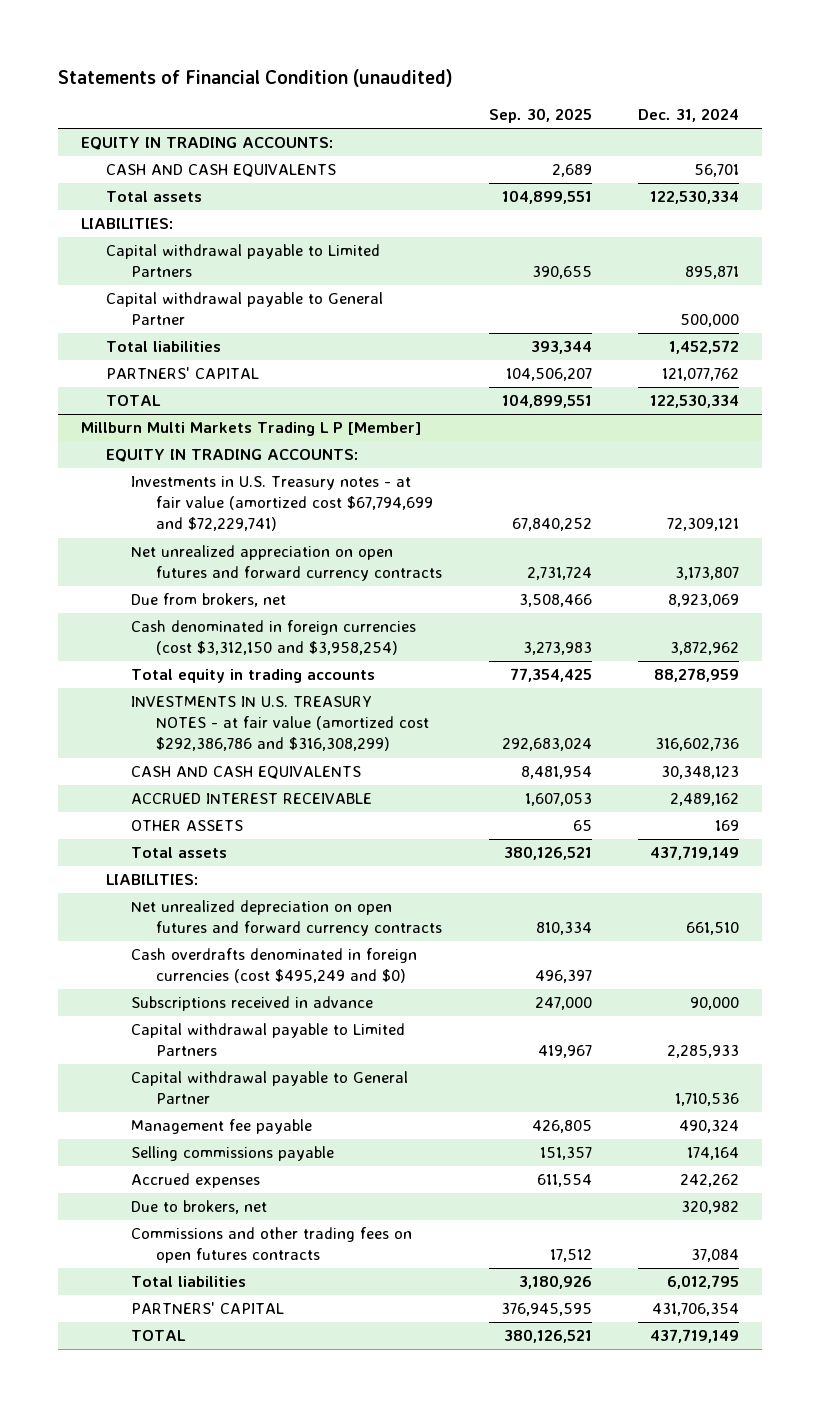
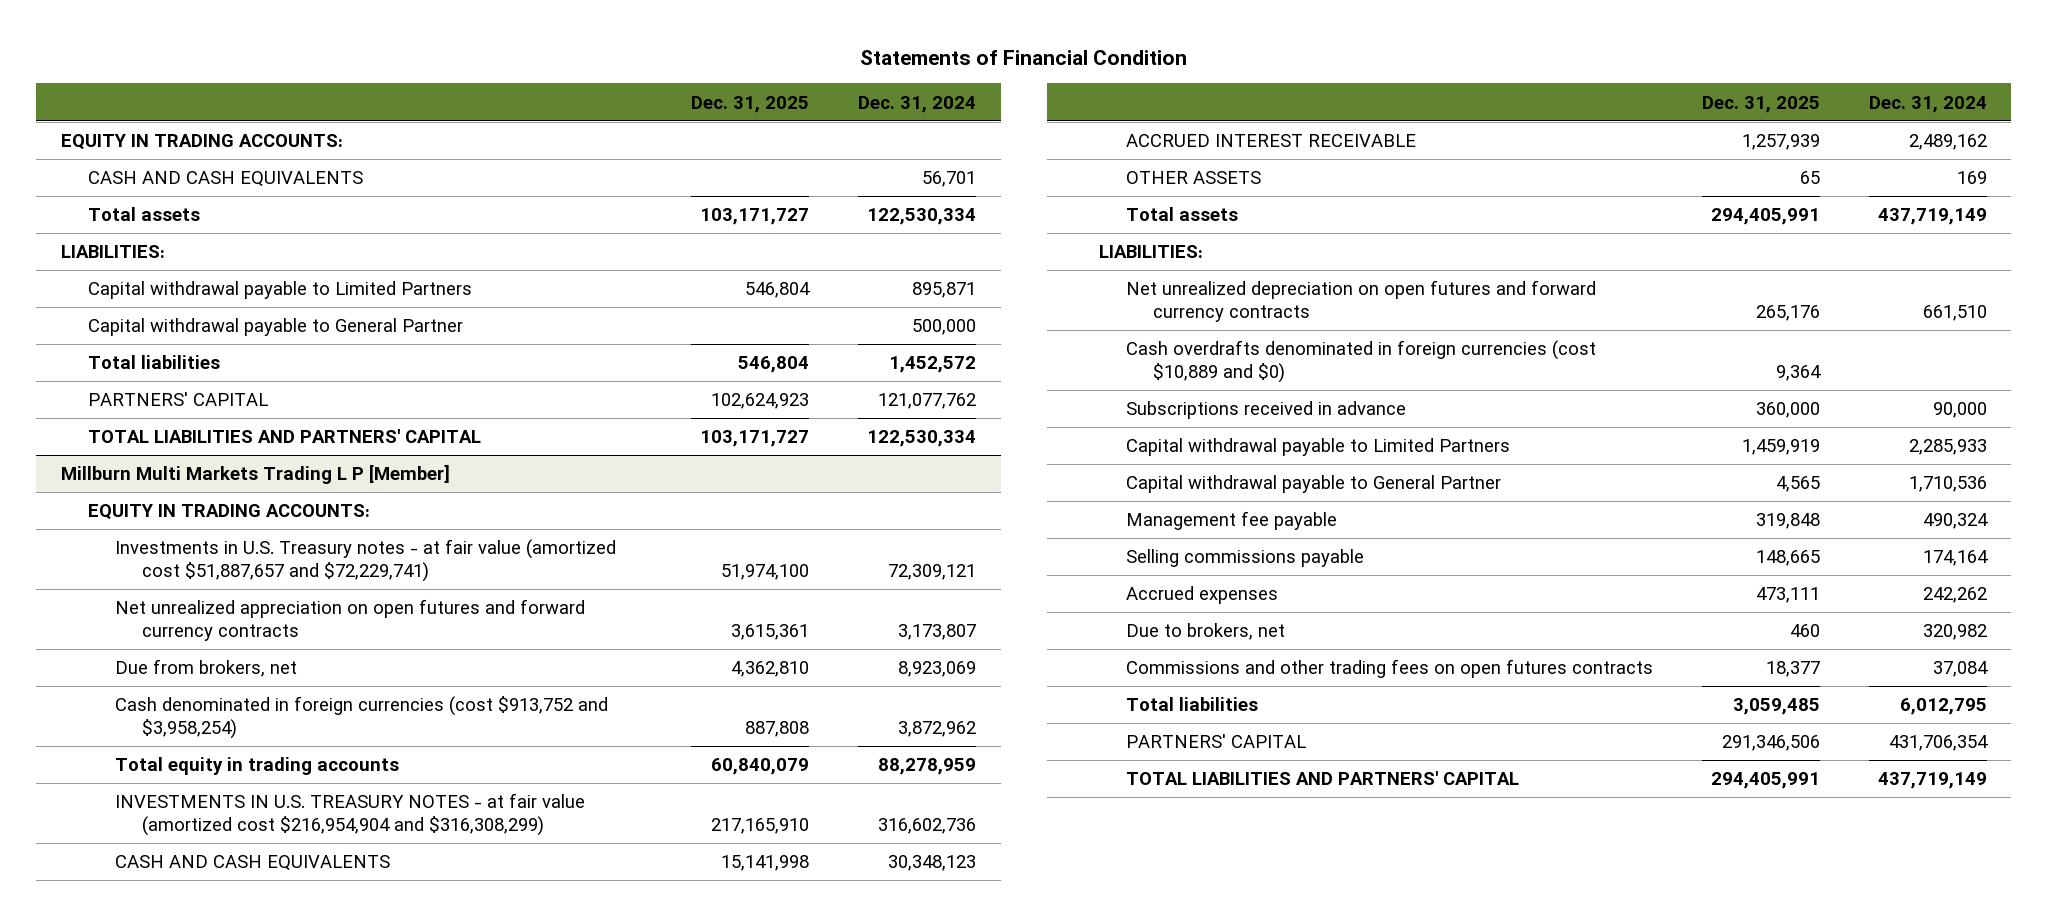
[58,69,454,88] Statements of Financial Condition (unaudited) -> [859,49,1187,65] Statements of Financial Condition
[488,108,592,124] Sep. 30, 2025 -> none
none -> [691,95,810,113] Dec. 31, 2025
[106,395,162,407] TOTAL -> [87,429,481,444] TOTAL LIABILITIES AND PARTNERS' CAPITAL
[131,476,434,532] Investments in U.S. Treasury notes - at fair value (amortized cost $67,794,699 and $72,229,741) -> [115,539,617,583] Investments in U.S. Treasury notes - at fair value (amortized cost $51,887,657 and $72,229,741)
[131,620,417,656] Cash denominated in foreign currencies (cost $3,312,150 and $3,958,254) -> [115,696,609,740] Cash denominated in foreign currencies (cost $913,752 and $3,958,254)
[131,696,430,752] INVESTMENTS IN U.S. TREASURY NOTES - at fair value (amortized cost $292,386,786 and $316,308,299) -> [115,793,586,837] INVESTMENTS IN U.S. TREASURY NOTES - at fair value (amortized cost $216,954,904 and $316,308,299)
[131,948,418,984] Cash overdrafts denominated in foreign currencies (cost $495,249 and $0) -> [1125,340,1596,384] Cash overdrafts denominated in foreign currencies (cost $10,889 and $0)
[131,1330,187,1342] TOTAL -> [1125,771,1519,786] TOTAL LIABILITIES AND PARTNERS' CAPITAL

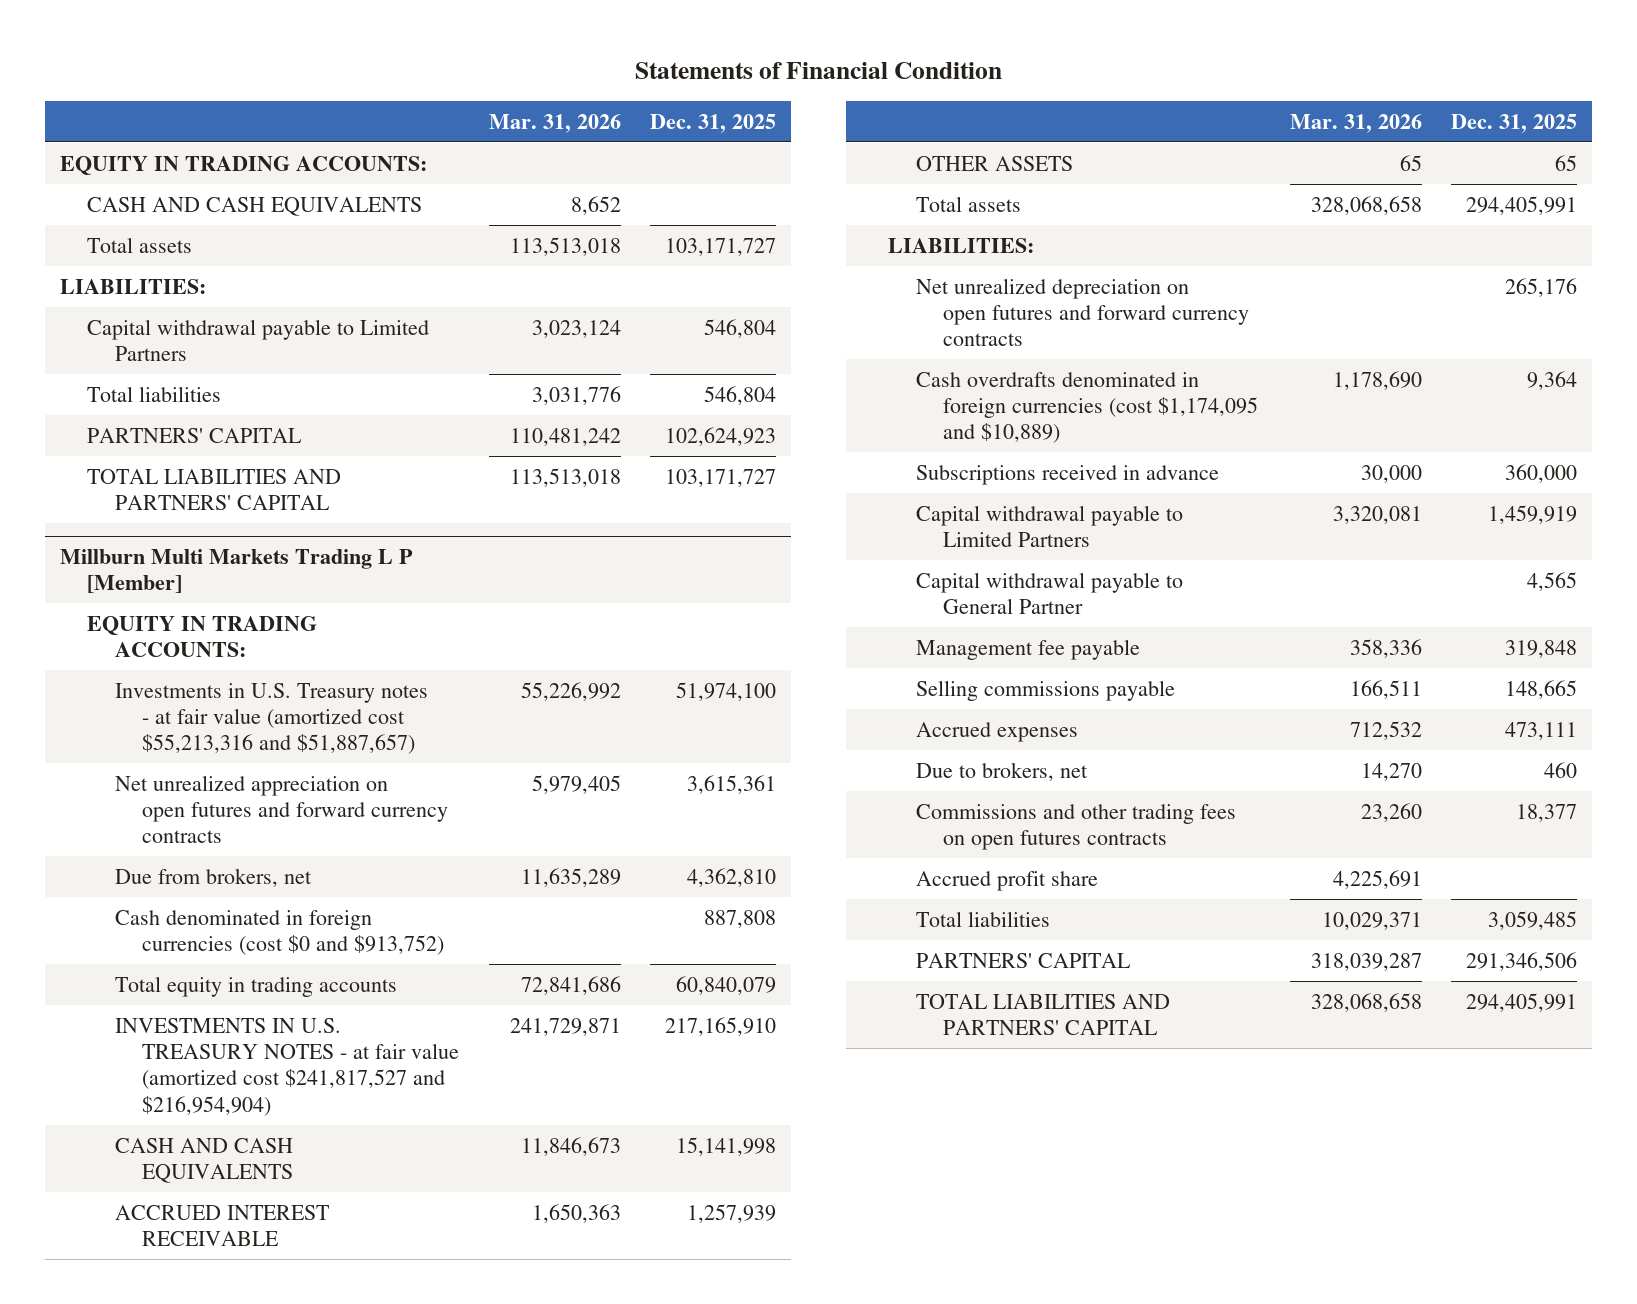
[858,95,977,113] Dec. 31, 2024 -> none
none -> [488,113,621,133] Mar. 31, 2026
[87,318,463,337] Capital withdrawal payable to General Partner -> none
[115,539,617,583] Investments in U.S. Treasury notes - at fair value (amortized cost $51,887,657 and $72,229,741) -> [114,682,428,755] Investments in U.S. Treasury notes - at fair value (amortized cost $55,213,316 and $51,887,657)
[115,696,609,740] Cash denominated in foreign currencies (cost $913,752 and $3,958,254) -> [114,909,445,955] Cash denominated in foreign currencies (cost $0 and $913,752)
[115,793,586,837] INVESTMENTS IN U.S. TREASURY NOTES - at fair value (amortized cost $216,954,904 and $316,308,299) -> [114,1017,460,1116] INVESTMENTS IN U.S. TREASURY NOTES - at fair value (amortized cost $241,817,527 and $216,954,904)
[1125,340,1596,384] Cash overdrafts denominated in foreign currencies (cost $10,889 and $0) -> [915,371,1259,444] Cash overdrafts denominated in foreign currencies (cost $1,174,095 and $10,889)
none -> [915,870,1098,891] Accrued profit share

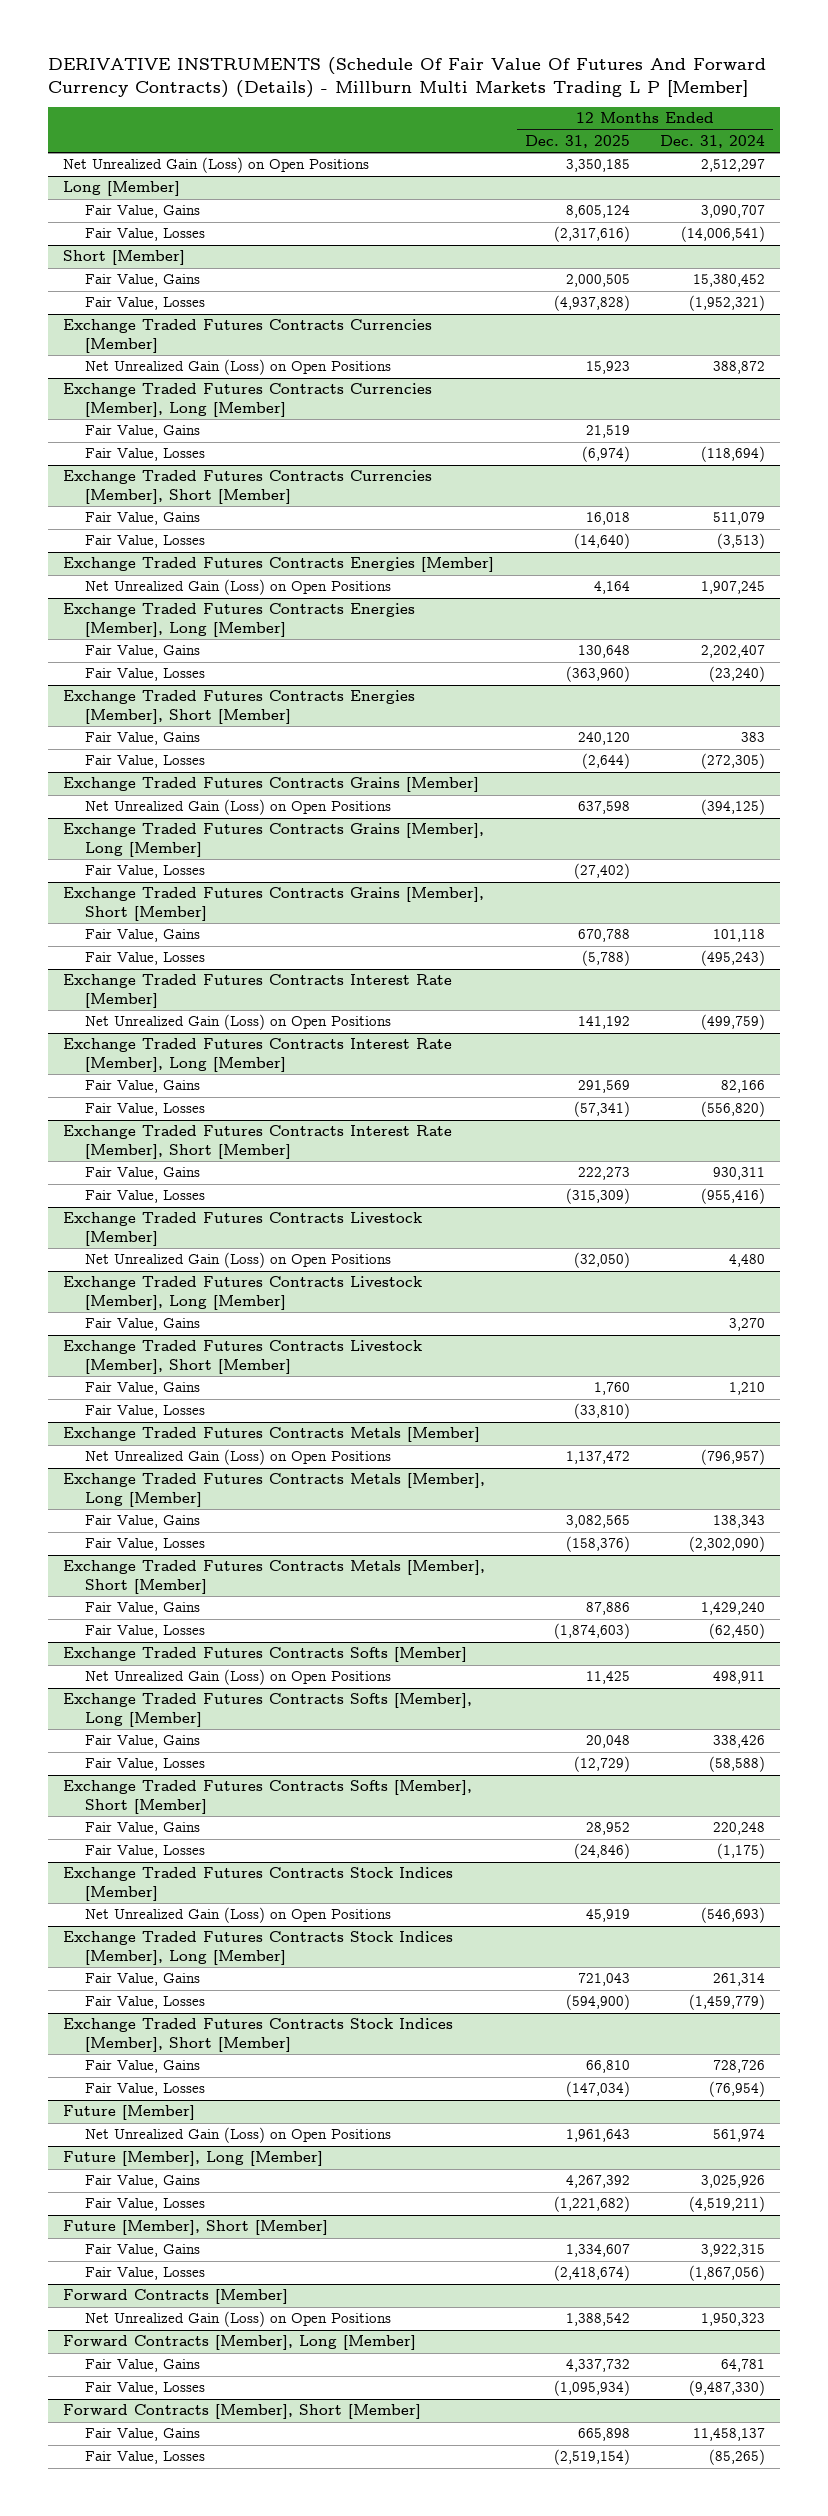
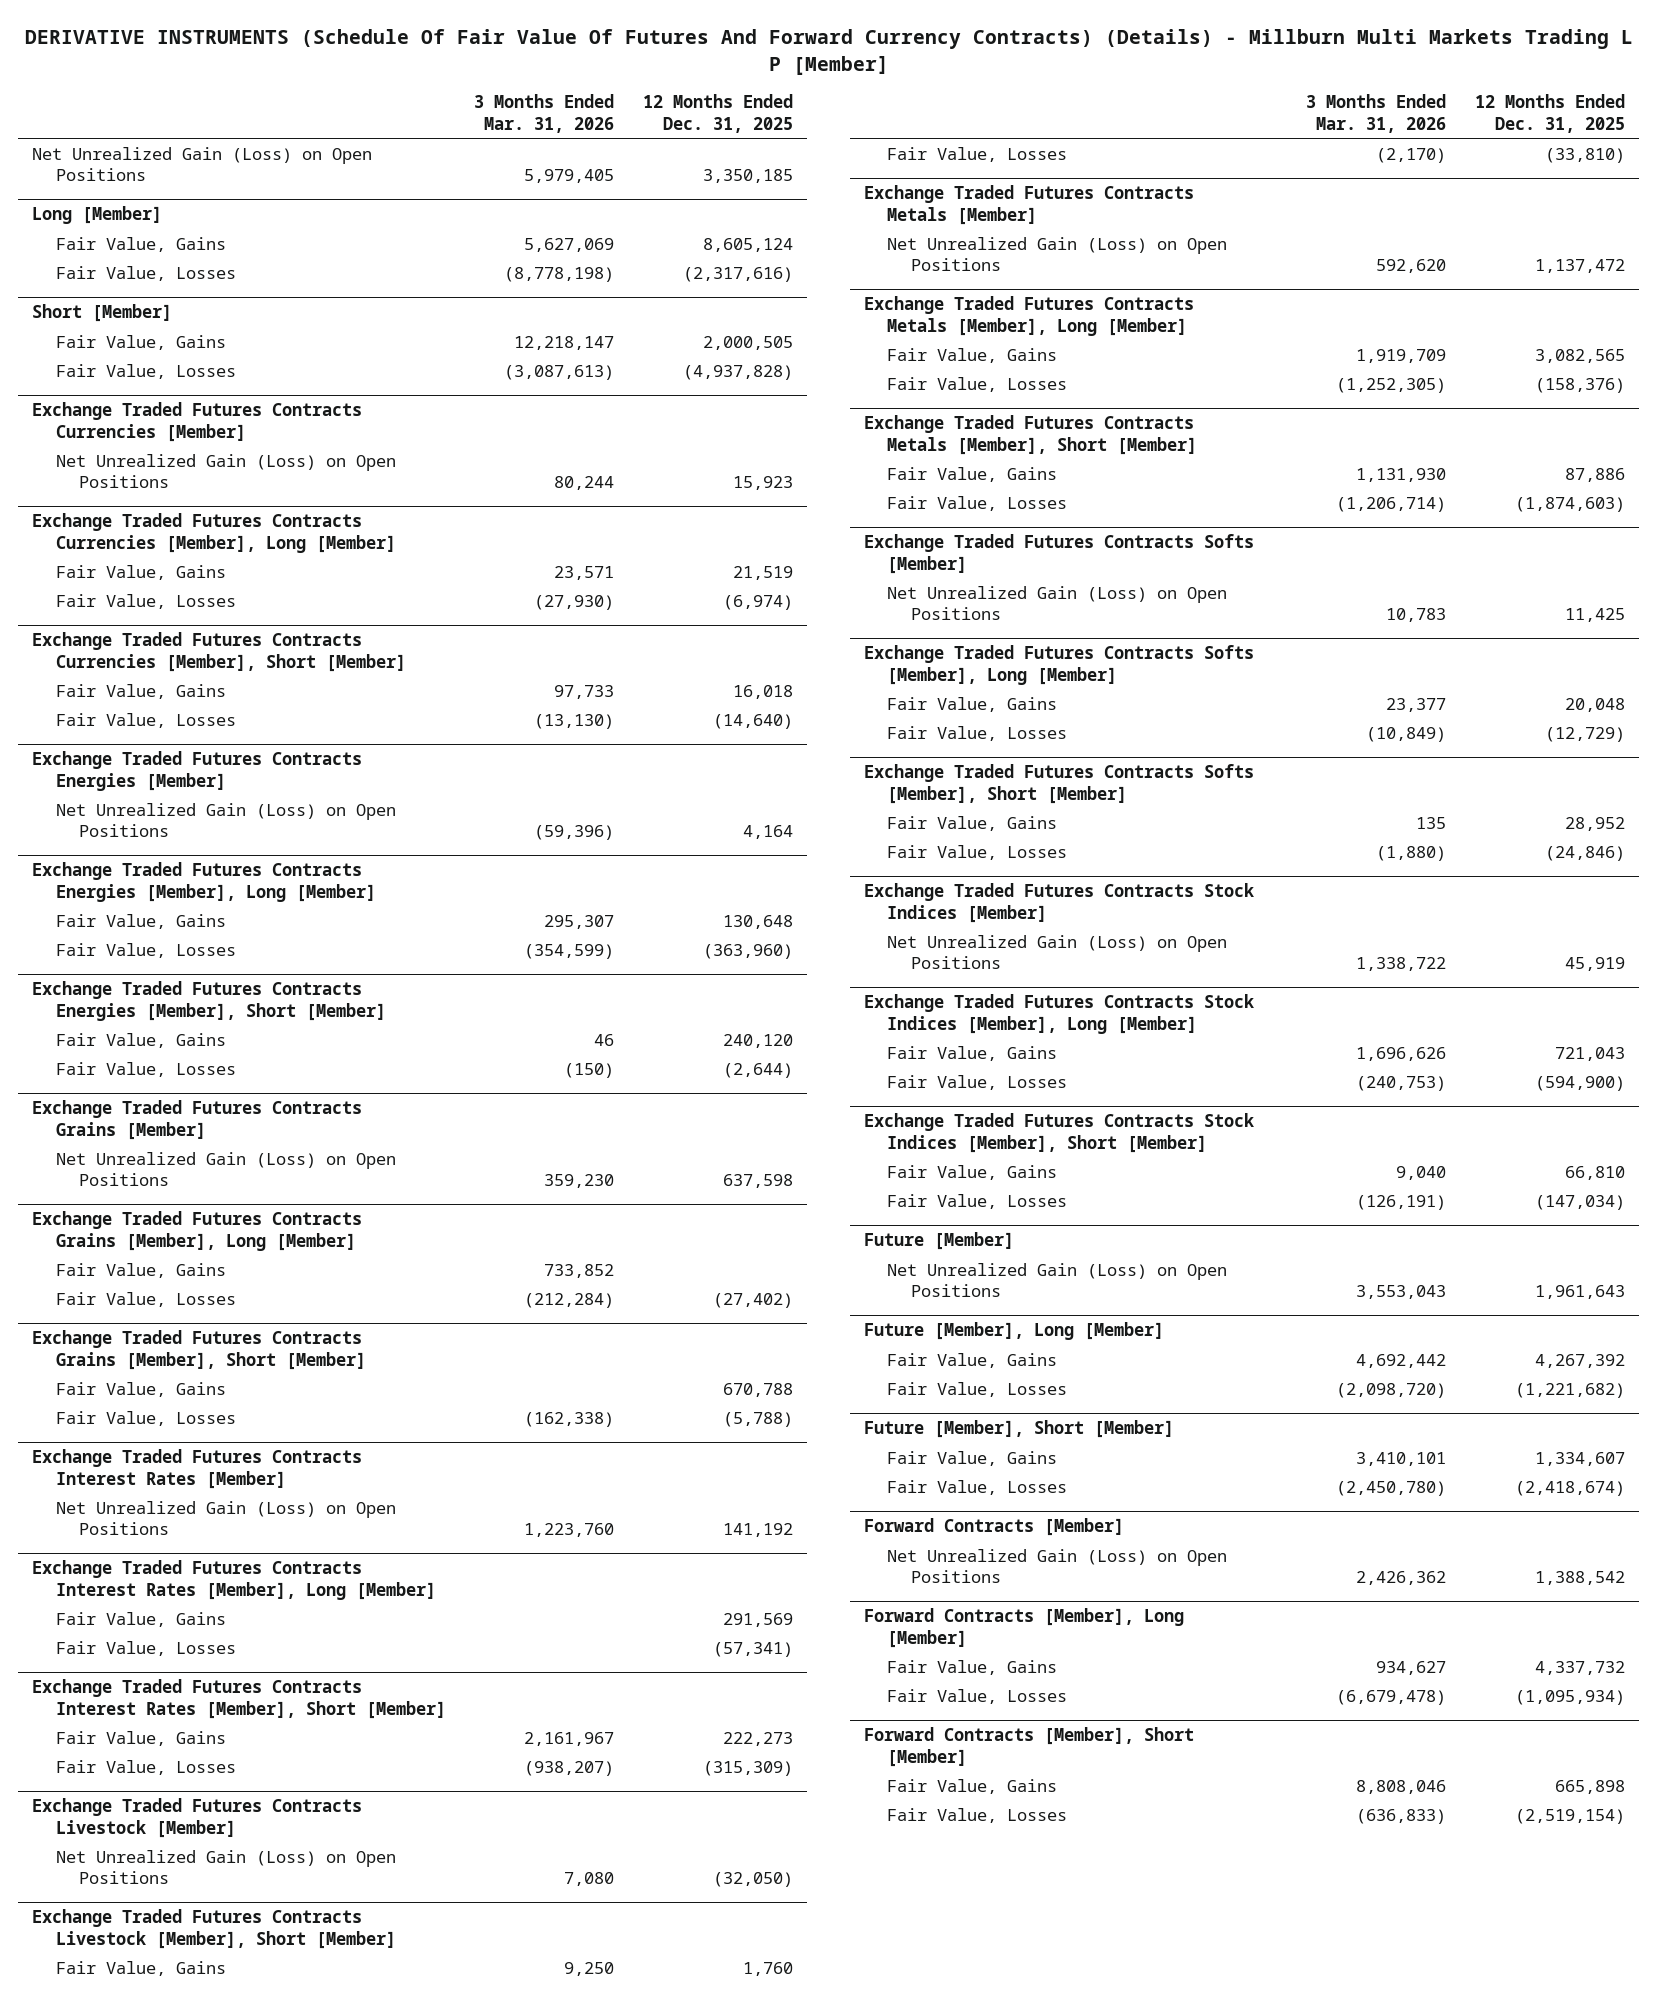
[660,134,766,148] Dec. 31, 2024 -> none
none -> [474,94,615,133] 3 Months Ended Mar. 31, 2026
none -> [55,1262,226,1278] Fair Value, Gains
[63,974,453,1008] Exchange Traded Futures Contracts Interest Rate [Member] -> [32,1449,363,1489] Exchange Traded Futures Contracts Interest Rates [Member]
[63,1038,453,1072] Exchange Traded Futures Contracts Interest Rate [Member], Long [Member] -> [32,1560,436,1600] Exchange Traded Futures Contracts Interest Rates [Member], Long [Member]
[63,1125,453,1159] Exchange Traded Futures Contracts Interest Rate [Member], Short [Member] -> [32,1679,446,1719] Exchange Traded Futures Contracts Interest Rates [Member], Short [Member]
[63,1276,423,1310] Exchange Traded Futures Contracts Livestock [Member], Long [Member] -> none
[84,1318,200,1332] Fair Value, Gains -> none

